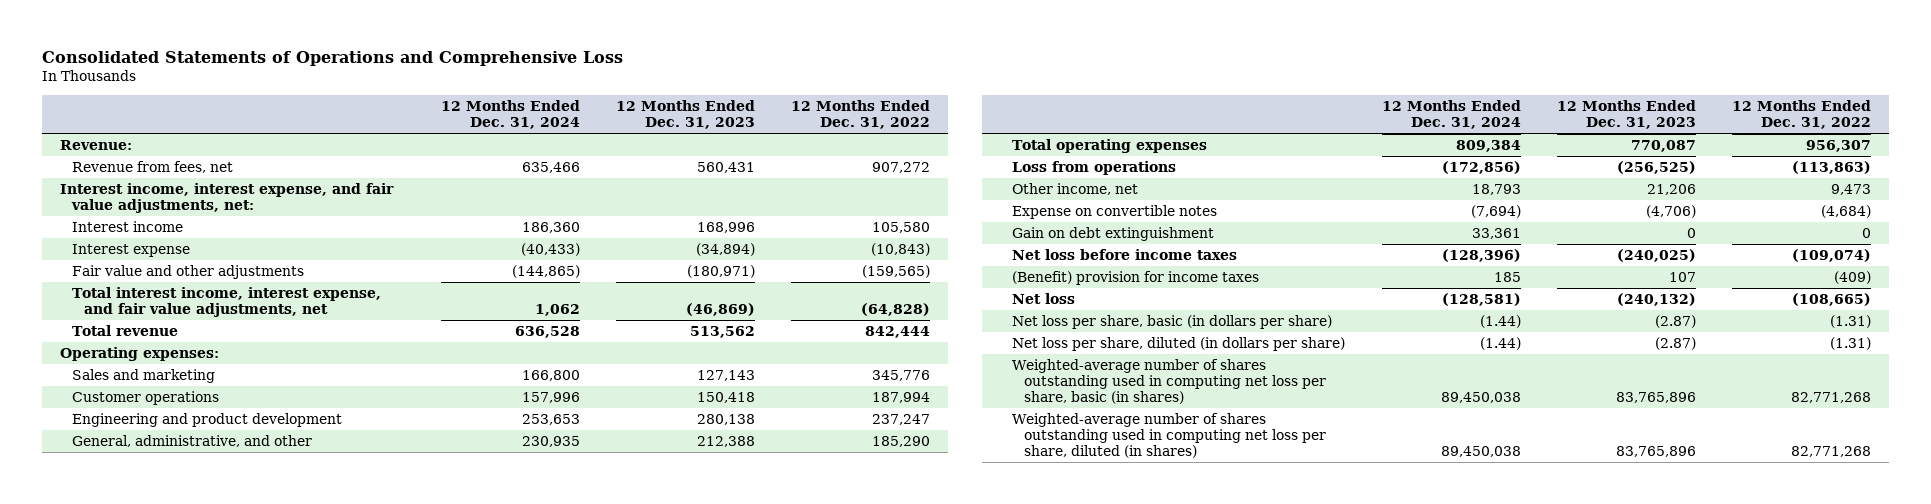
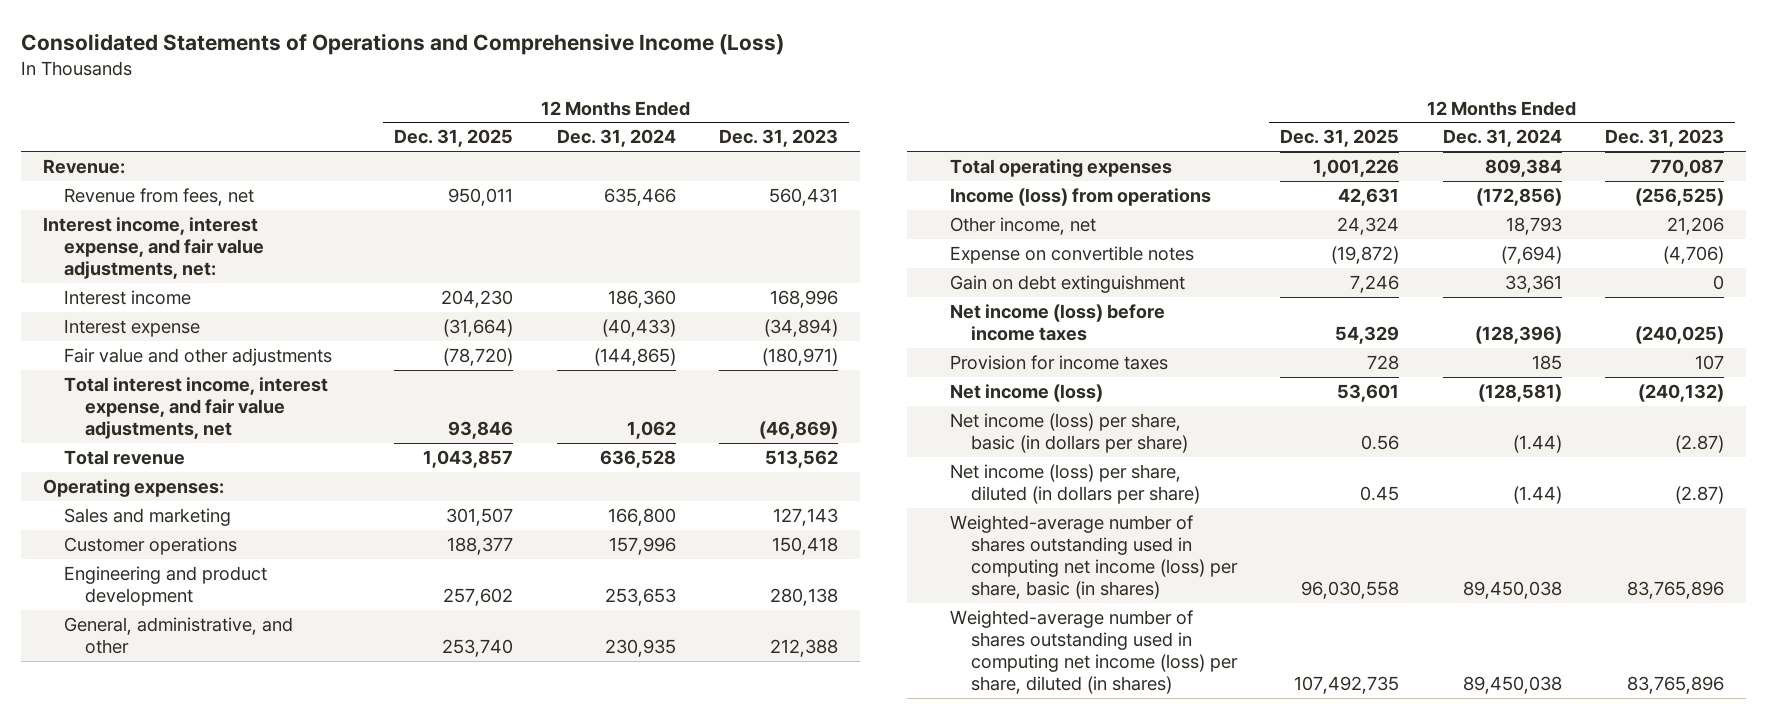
[41,50,623,66] Consolidated Statements of Operations and Comprehensive Loss -> [20,32,784,55] Consolidated Statements of Operations and Comprehensive Income (Loss)
[791,100,931,130] 12 Months Ended Dec. 31, 2022 -> none
none -> [394,129,514,148] Dec. 31, 2025
[1012,161,1177,176] Loss from operations -> [949,187,1211,206] Income (loss) from operations
[1012,249,1238,261] Net loss before income taxes -> [949,303,1165,341] Net income (loss) before income taxes
[1012,271,1260,286] (Benefit) provision for income taxes -> [949,354,1168,370] Provision for income taxes
[1012,293,1076,305] Net loss -> [949,383,1103,402] Net income (loss)
[1012,315,1333,330] Net loss per share, basic (in dollars per share) -> [949,412,1188,453] Net income (loss) per share, basic (in dollars per share)
[1012,337,1346,352] Net loss per share, diluted (in dollars per share) -> [949,463,1200,504] Net income (loss) per share, diluted (in dollars per share)
[1012,359,1327,405] Weighted-average number of shares outstanding used in computing net loss per share, basic (in shares) -> [949,514,1238,599] Weighted-average number of shares outstanding used in computing net income (loss) per share, basic (in shares)
[1012,413,1327,459] Weighted-average number of shares outstanding used in computing net loss per share, diluted (in shares) -> [949,609,1238,694] Weighted-average number of shares outstanding used in computing net income (loss) per share, diluted (in shares)

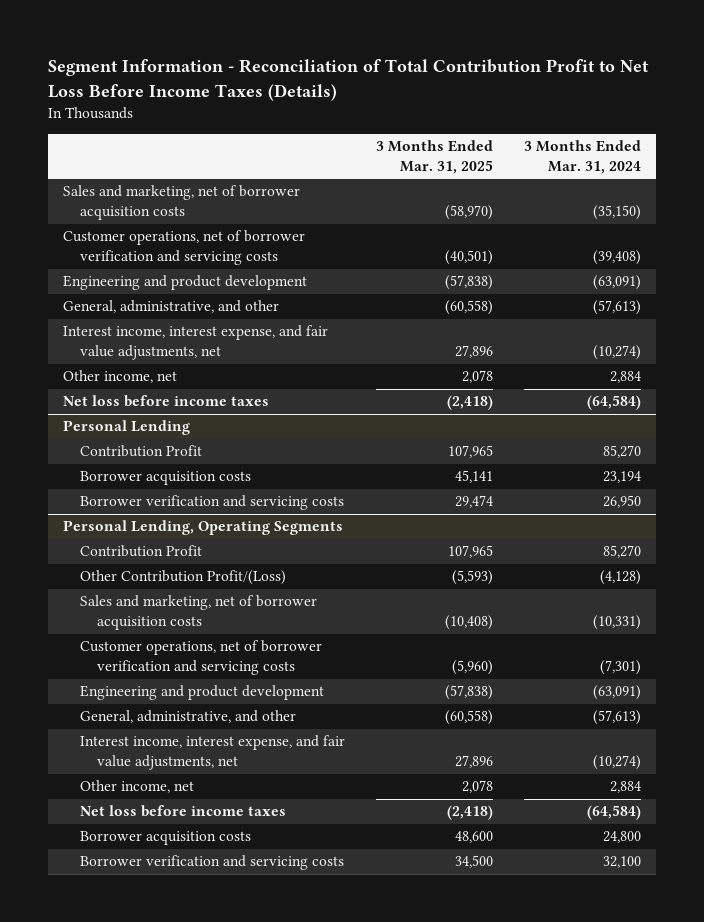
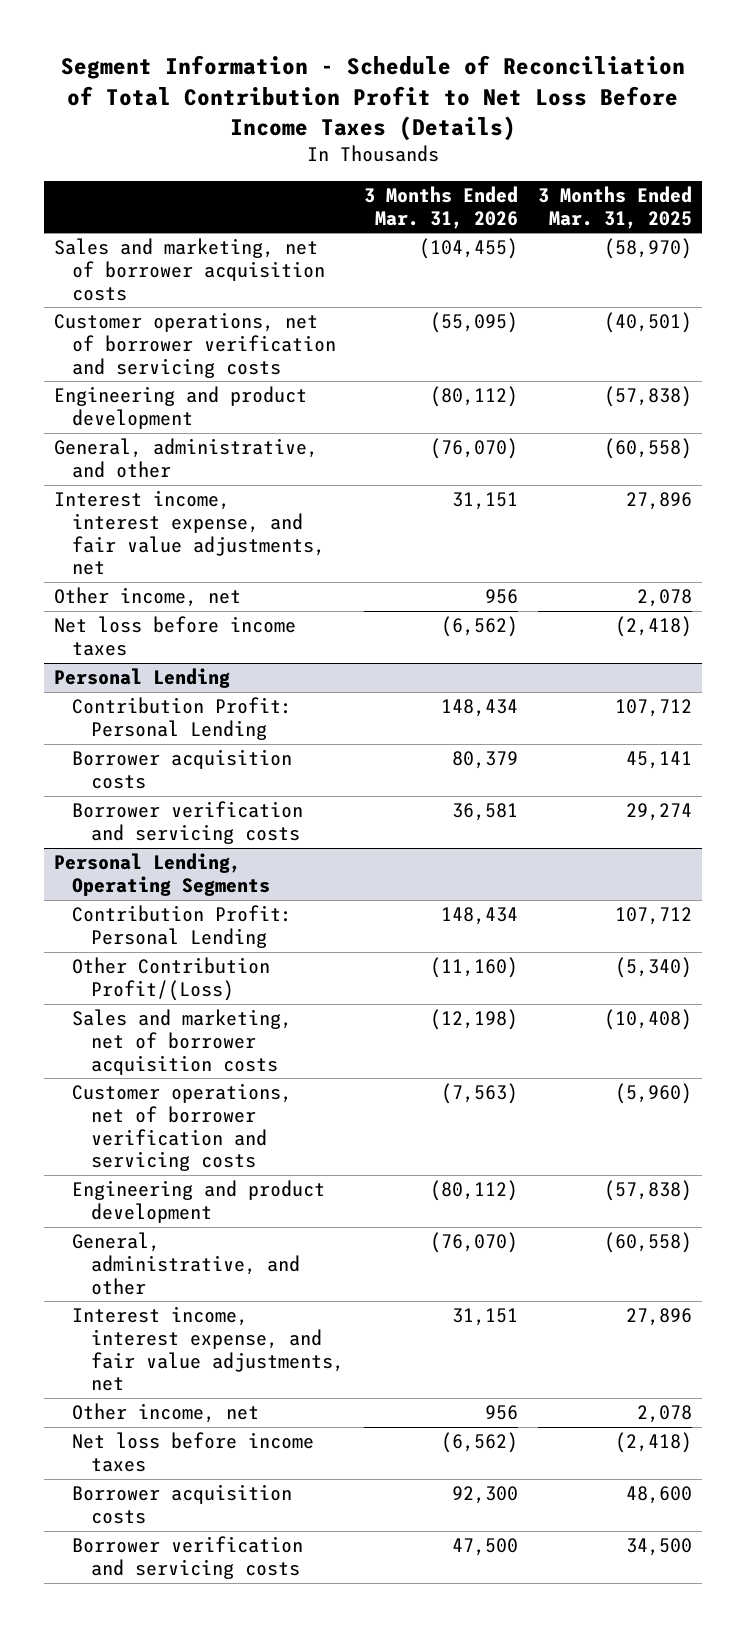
[48,59,650,101] Segment Information - Reconciliation of Total Contribution Profit to Net Loss Before Income Taxes (Details) -> [61,55,686,142] Segment Information - Schedule of Reconciliation of Total Contribution Profit to Net Loss Before Income Taxes (Details)
[523,140,641,174] 3 Months Ended Mar. 31, 2024 -> none
none -> [363,186,518,229] 3 Months Ended Mar. 31, 2026
[80,445,203,458] Contribution Profit -> [72,697,293,740] Contribution Profit: Personal Lending
[447,445,493,459] 107,965 -> [614,699,692,718] 107,712
[454,495,493,509] 29,474 -> [625,803,692,822] 29,274
[80,545,203,558] Contribution Profit -> [72,905,293,948] Contribution Profit: Personal Lending
[447,545,493,559] 107,965 -> [614,907,692,926] 107,712
[451,570,493,586] (5,593) -> [614,957,692,979] (5,340)

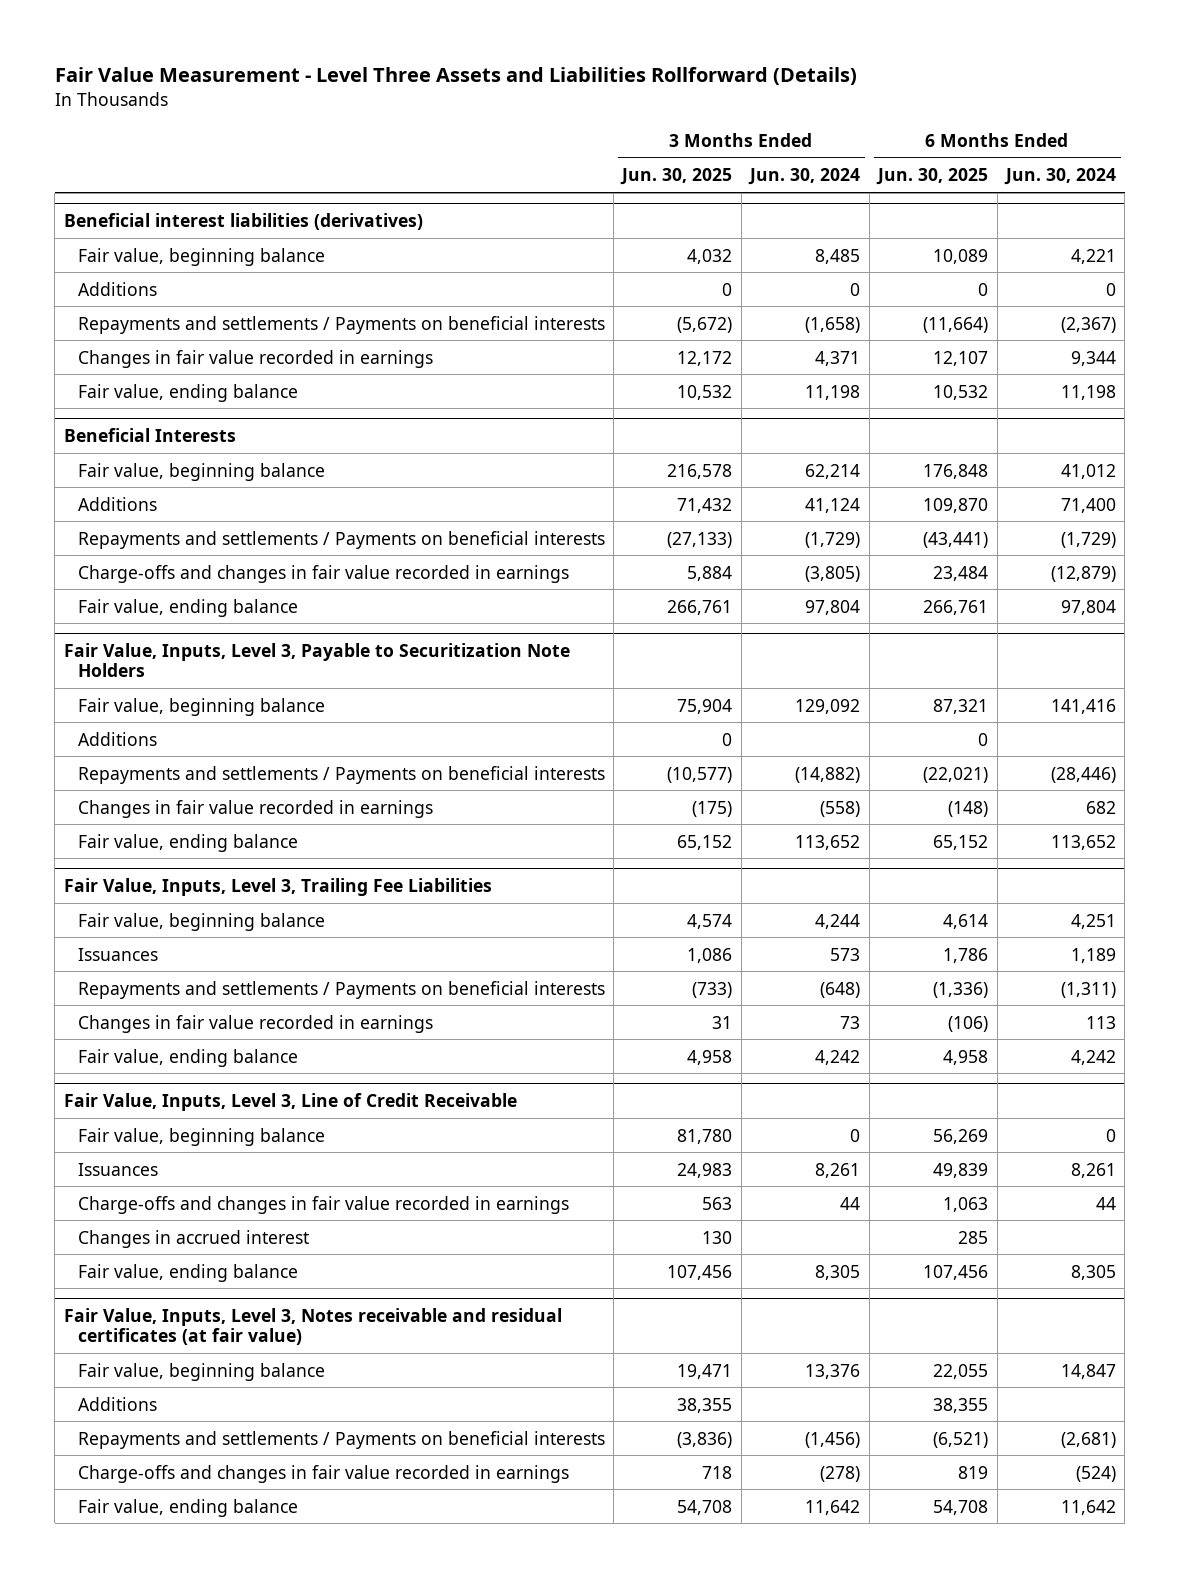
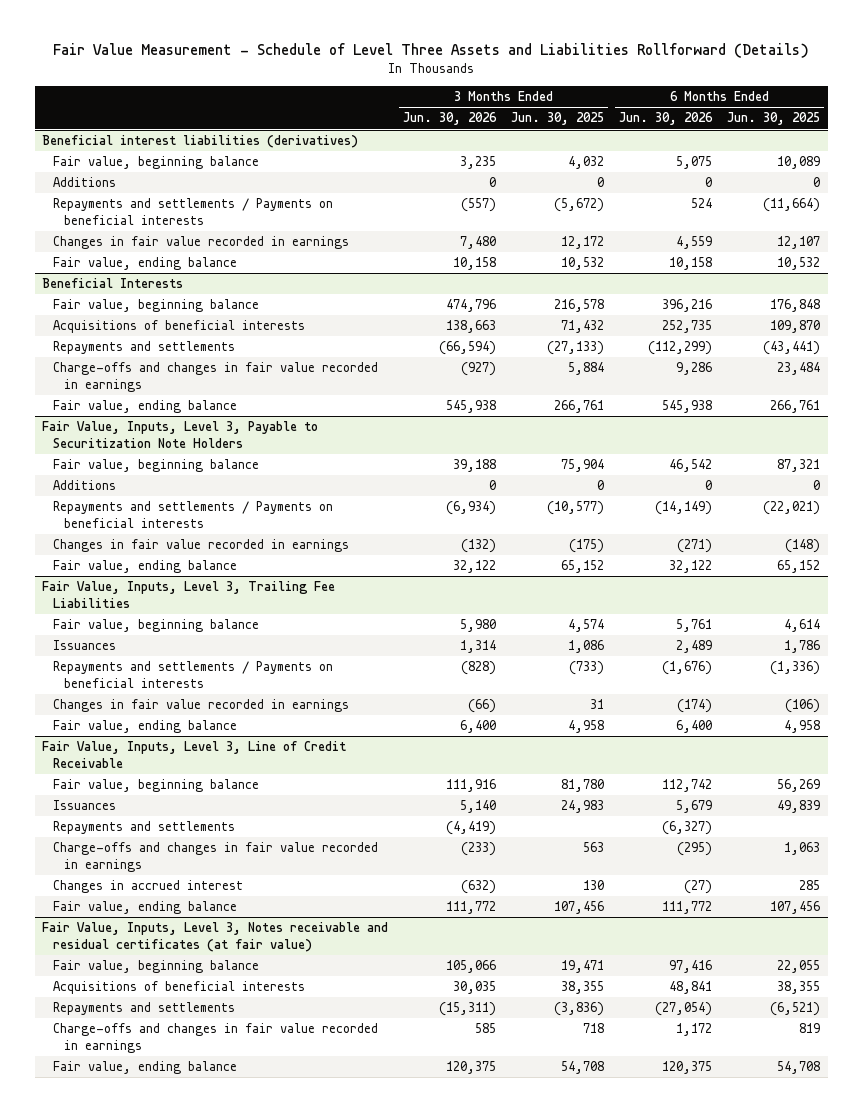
[54,67,857,86] Fair Value Measurement - Level Three Assets and Liabilities Rollforward (Details) -> [53,42,810,58] Fair Value Measurement - Schedule of Level Three Assets and Liabilities Rollforward (Details)
[748,168,861,186] Jun. 30, 2024 -> none
[1004,168,1117,186] Jun. 30, 2024 -> none
none -> [403,112,498,126] Jun. 30, 2026
none -> [619,112,714,126] Jun. 30, 2026
[77,496,157,511] Additions -> [53,320,306,334] Acquisitions of beneficial interests
[77,530,605,549] Repayments and settlements / Payments on beneficial interests -> [53,341,236,355] Repayments and settlements
none -> [53,821,236,835] Repayments and settlements
[77,1396,157,1411] Additions -> [53,981,306,995] Acquisitions of beneficial interests
[77,1430,605,1449] Repayments and settlements / Payments on beneficial interests -> [53,1002,236,1016] Repayments and settlements

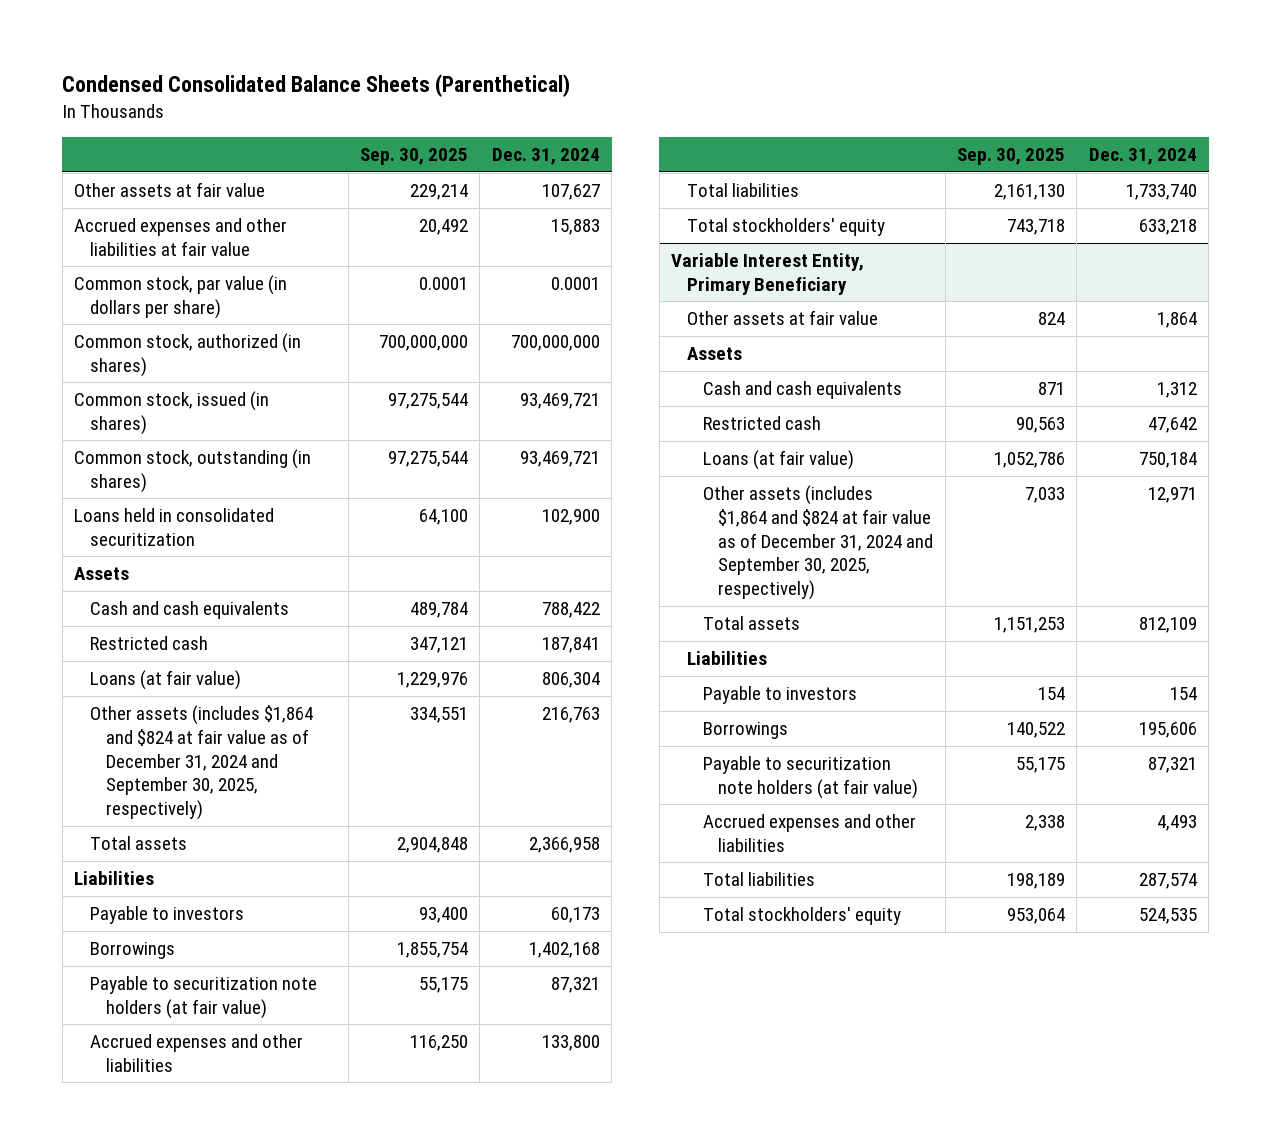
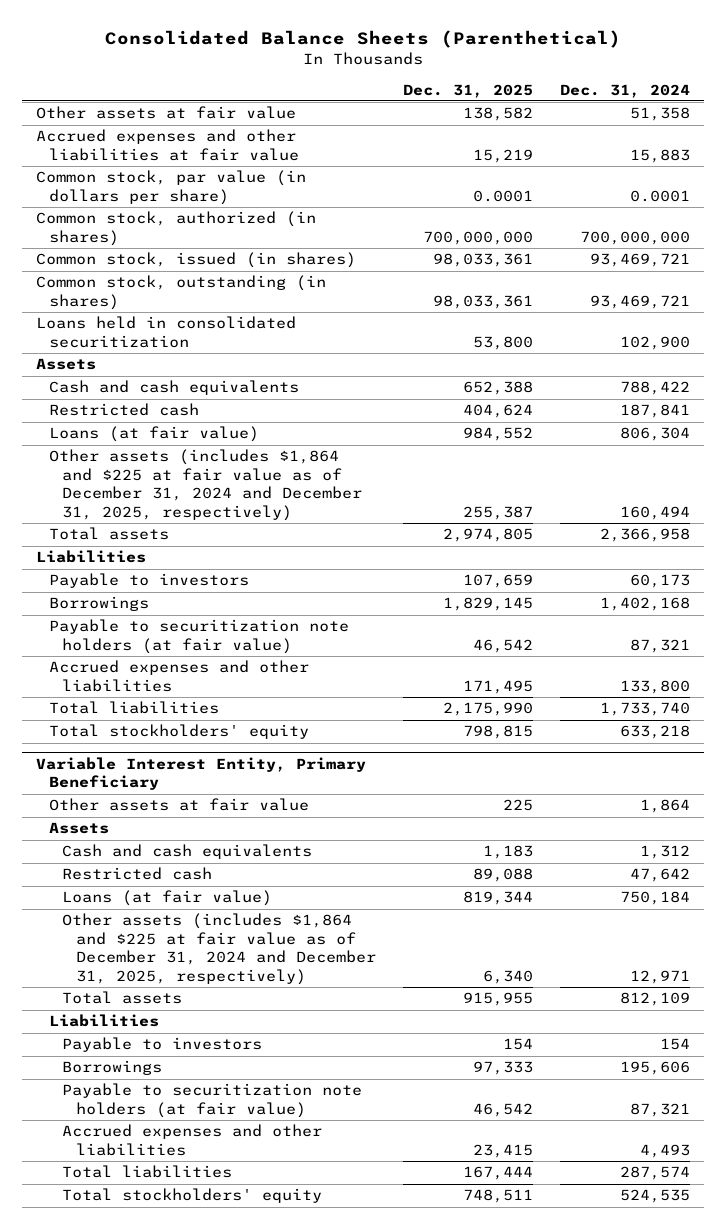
[62,74,571,98] Condensed Consolidated Balance Sheets (Parenthetical) -> [104,30,621,49] Consolidated Balance Sheets (Parenthetical)
[359,148,468,166] Sep. 30, 2025 -> none
none -> [403,83,534,98] Dec. 31, 2025
[541,184,600,201] 107,627 -> [630,107,691,122] 51,358
[89,705,313,821] Other assets (includes $1,864 and $824 at fair value as of December 31, 2024 and September 30, 2025, respectively) -> [48,449,363,521] Other assets (includes $1,864 and $225 at fair value as of December 31, 2024 and December 31, 2025, respectively)
[541,707,600,724] 216,763 -> [620,505,691,520] 160,494
[702,485,934,601] Other assets (includes $1,864 and $824 at fair value as of December 31, 2024 and September 30, 2025, respectively) -> [62,913,376,985] Other assets (includes $1,864 and $225 at fair value as of December 31, 2024 and December 31, 2025, respectively)

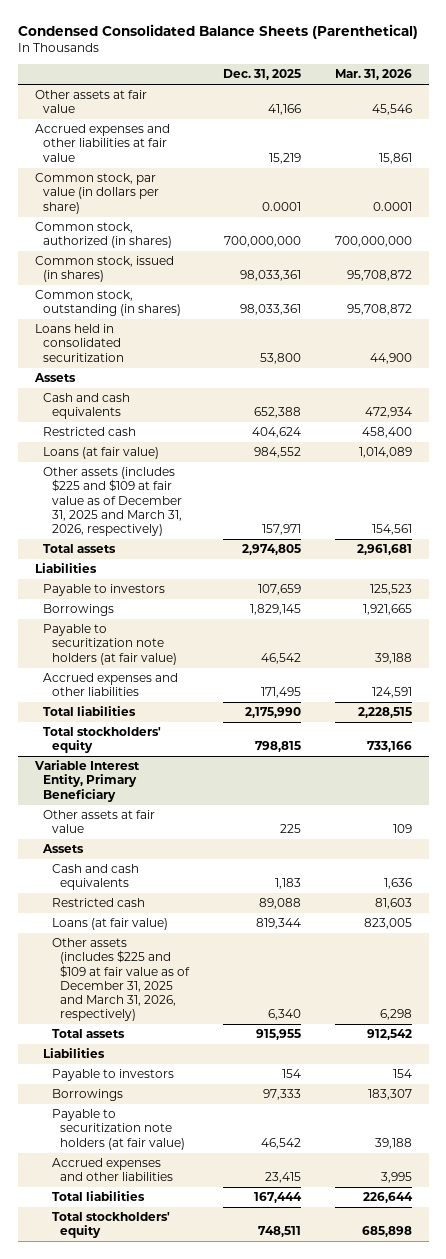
[104,30,621,49] Consolidated Balance Sheets (Parenthetical) -> [17,24,418,40] Condensed Consolidated Balance Sheets (Parenthetical)
[560,83,691,98] Dec. 31, 2024 -> none
none -> [334,69,412,81] Mar. 31, 2026
[463,107,534,122] 138,582 -> [268,104,302,116] 41,166
[48,449,363,521] Other assets (includes $1,864 and $225 at fair value as of December 31, 2024 and December 31, 2025, respectively) -> [43,467,182,536] Other assets (includes $225 and $109 at fair value as of December 31, 2025 and March 31, 2026, respectively)
[463,505,534,520] 255,387 -> [262,523,302,535] 157,971
[62,913,376,985] Other assets (includes $1,864 and $225 at fair value as of December 31, 2024 and December 31, 2025, respectively) -> [51,938,191,1021] Other assets (includes $225 and $109 at fair value as of December 31, 2025 and March 31, 2026, respectively)

